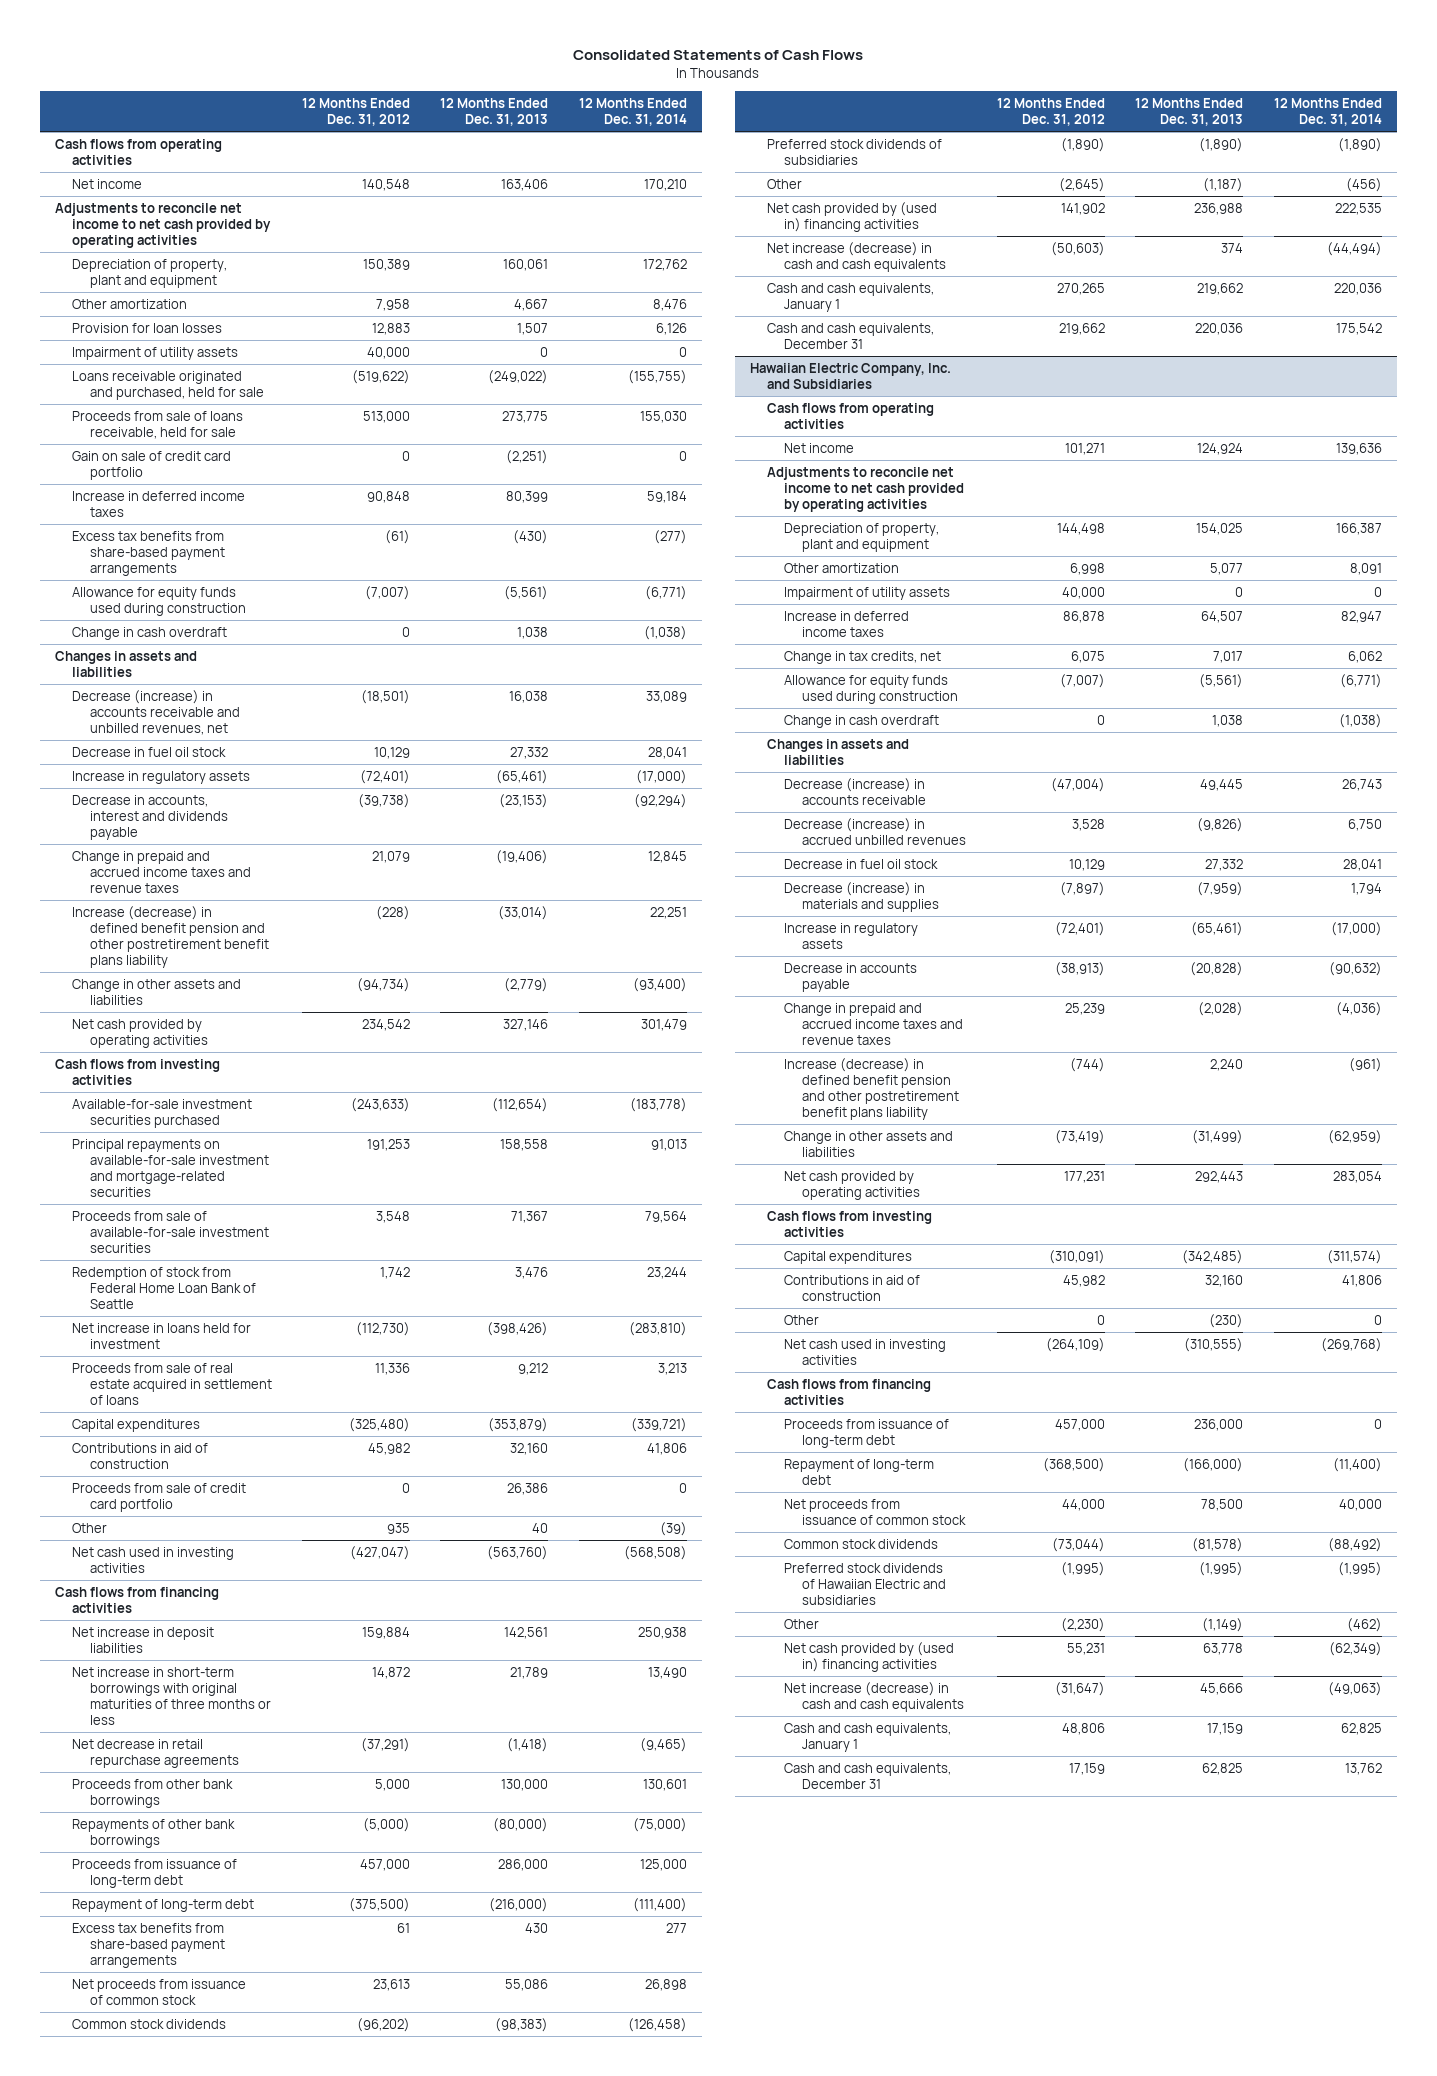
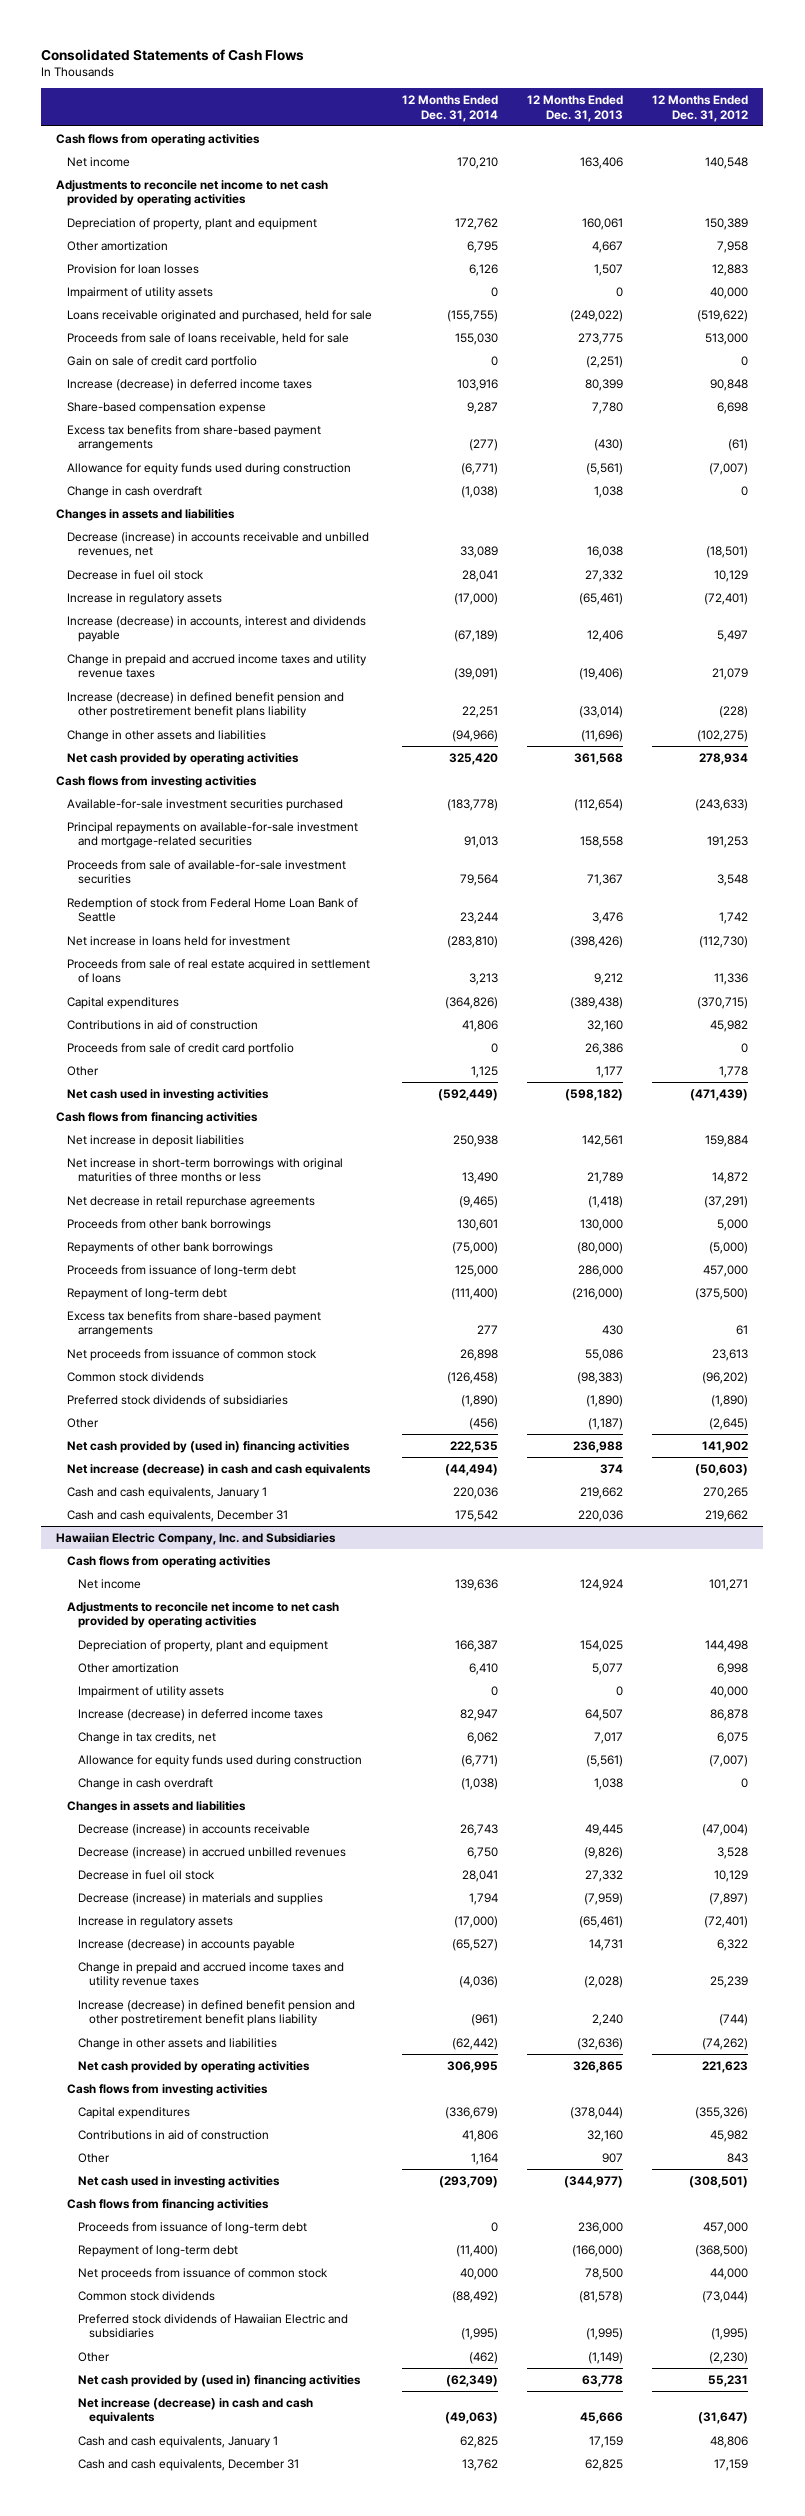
[652,298,687,311] 8,476 -> [466,240,498,253] 6,795
[72,490,246,517] Increase in deferred income taxes -> [67,378,313,391] Increase (decrease) in deferred income taxes
[646,490,687,503] 59,184 -> [456,378,498,391] 103,916
none -> [67,401,267,414] Share-based compensation expense
[72,794,228,840] Decrease in accounts, interest and dividends payable -> [67,615,367,643] Increase (decrease) in accounts, interest and dividends payable
[358,793,411,808] (39,738) -> [717,630,749,643] 5,497
[499,793,549,808] (23,153) -> [586,630,623,643] 12,406
[633,793,687,808] (92,294) -> [453,630,498,643] (67,189)
[72,850,251,893] Change in prepaid and accrued income taxes and revenue taxes -> [67,653,368,679] Change in prepaid and accrued income taxes and utility revenue taxes
[647,850,687,863] 12,845 -> [453,668,498,681] (39,091)
[357,977,411,992] (94,734) -> [697,729,749,742] (102,275)
[504,977,549,992] (2,779) -> [580,729,623,742] (11,696)
[632,977,687,992] (93,400) -> [451,729,498,742] (94,966)
[362,1018,411,1031] 234,542 -> [699,752,749,765] 278,934
[503,1018,549,1031] 327,146 -> [573,752,623,765] 361,568
[640,1018,687,1031] 301,479 -> [448,752,498,765] 325,420
[349,1417,411,1432] (325,480) -> [697,996,749,1009] (370,715)
[488,1417,549,1432] (353,879) -> [569,996,623,1009] (389,438)
[630,1417,687,1432] (339,721) -> [444,996,498,1009] (364,826)
[387,1522,411,1534] 935 -> [719,1065,749,1078] 1,778
[532,1522,549,1533] 40 -> [595,1065,623,1078] 1,177
[659,1521,687,1536] (39) -> [470,1065,498,1078] 1,125
[350,1545,411,1560] (427,047) -> [690,1088,749,1101] (471,439)
[487,1545,549,1560] (563,760) -> [564,1088,623,1101] (598,182)
[623,1545,687,1560] (568,508) -> [437,1088,498,1101] (592,449)
[1349,562,1382,575] 8,091 -> [468,1662,498,1675] 6,410
[784,610,910,637] Increase in deferred income taxes -> [77,1708,323,1721] Increase (decrease) in deferred income taxes
[784,962,918,992] Decrease in accounts payable -> [77,1938,295,1951] Increase (decrease) in accounts payable
[1054,961,1105,976] (38,913) -> [717,1938,749,1951] 6,322
[1190,961,1244,976] (20,828) -> [588,1938,623,1951] 14,731
[1328,961,1382,976] (90,632) -> [451,1938,498,1951] (65,527)
[784,1002,963,1045] Change in prepaid and accrued income taxes and revenue taxes -> [77,1961,344,1989] Change in prepaid and accrued income taxes and utility revenue taxes
[1054,1129,1105,1144] (73,419) -> [702,2037,749,2050] (74,262)
[1192,1129,1244,1144] (31,499) -> [576,2037,623,2050] (32,636)
[1327,1129,1382,1144] (62,959) -> [451,2037,498,2050] (62,442)
[1063,1170,1105,1183] 177,231 -> [702,2060,749,2073] 221,623
[1195,1170,1244,1183] 292,443 -> [572,2060,623,2073] 326,865
[1332,1170,1382,1183] 283,054 -> [446,2060,498,2073] 306,995
[1048,1249,1105,1264] (310,091) -> [695,2106,749,2119] (355,326)
[1182,1249,1244,1264] (342,485) -> [569,2106,623,2119] (378,044)
[1326,1249,1382,1264] (311,574) -> [444,2106,498,2119] (336,679)
[1096,1314,1105,1325] 0 -> [727,2152,749,2163] 843
[1209,1313,1244,1328] (230) -> [601,2152,623,2163] 907
[1373,1314,1382,1325] 0 -> [470,2152,498,2165] 1,164
[1045,1337,1105,1352] (264,109) -> [689,2175,749,2188] (308,501)
[1184,1337,1244,1352] (310,555) -> [563,2175,623,2188] (344,977)
[1320,1337,1382,1352] (269,768) -> [438,2175,498,2188] (293,709)

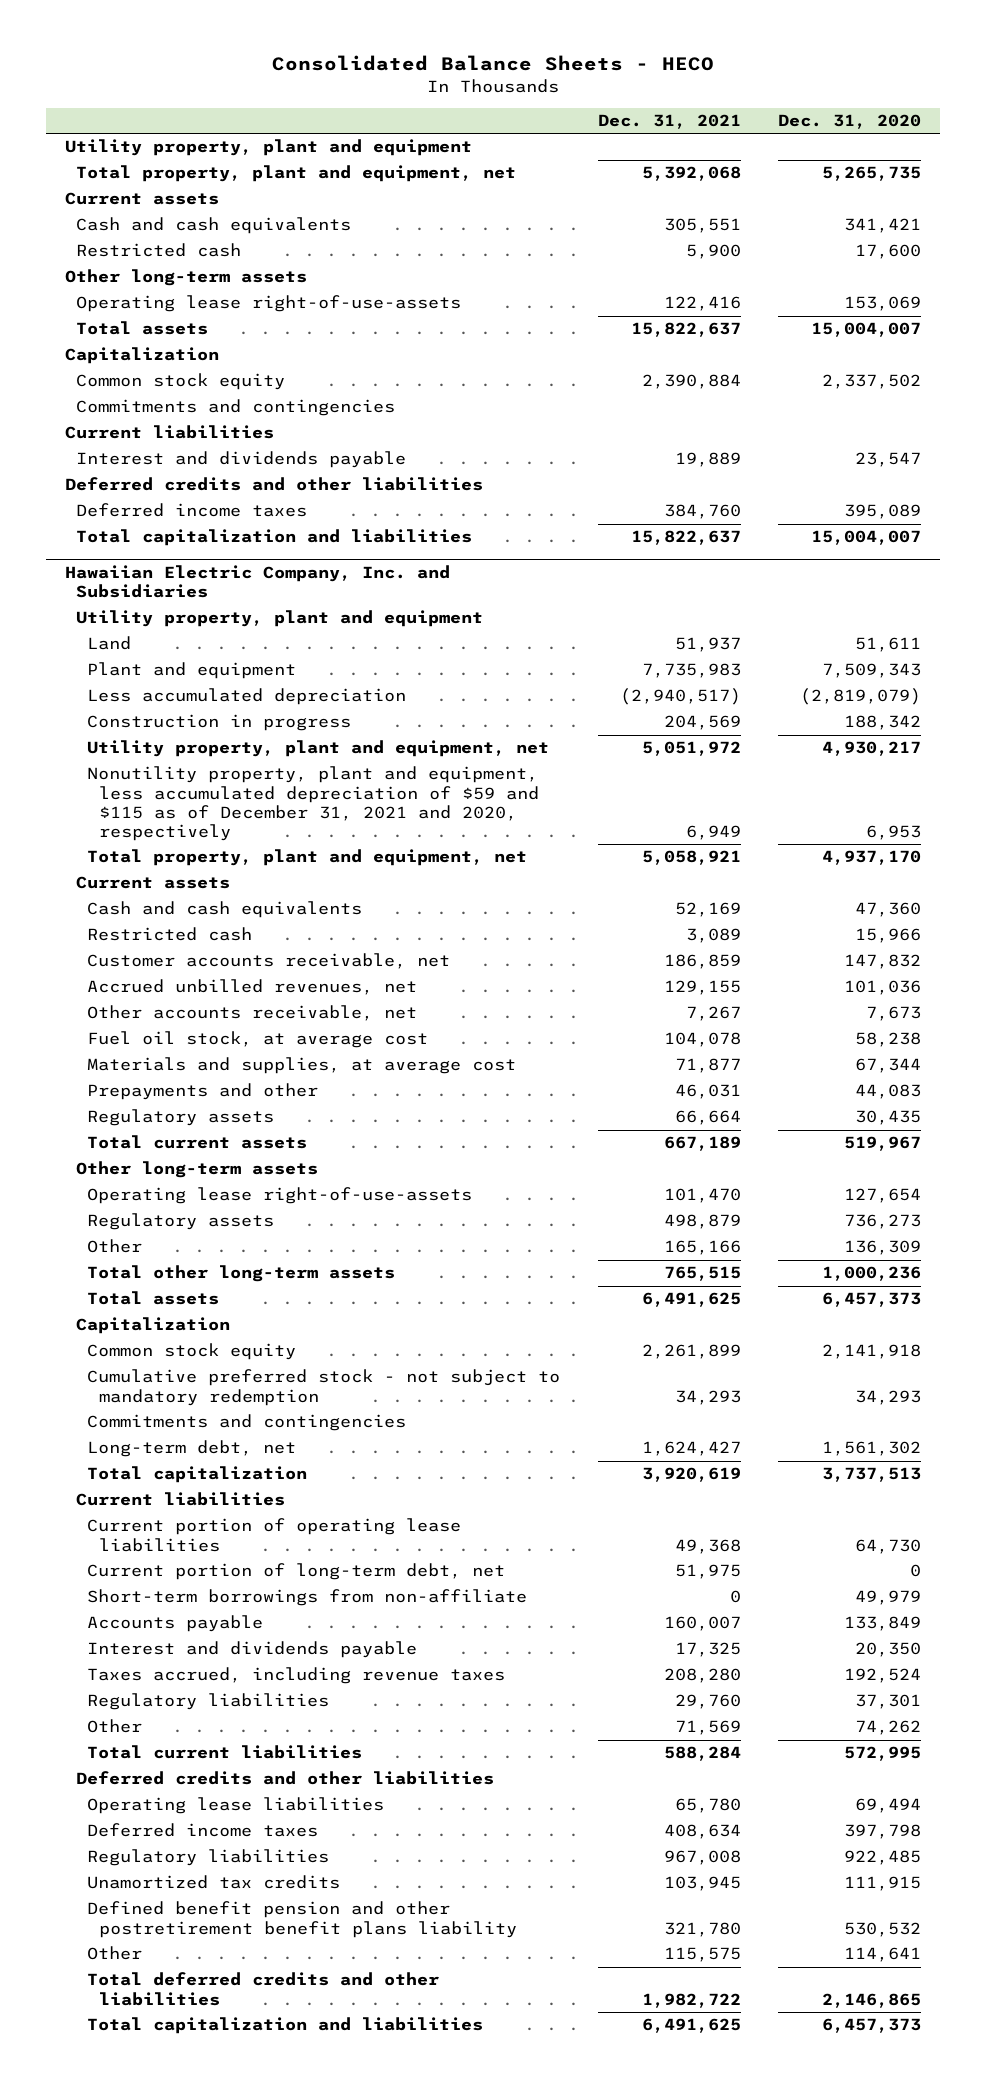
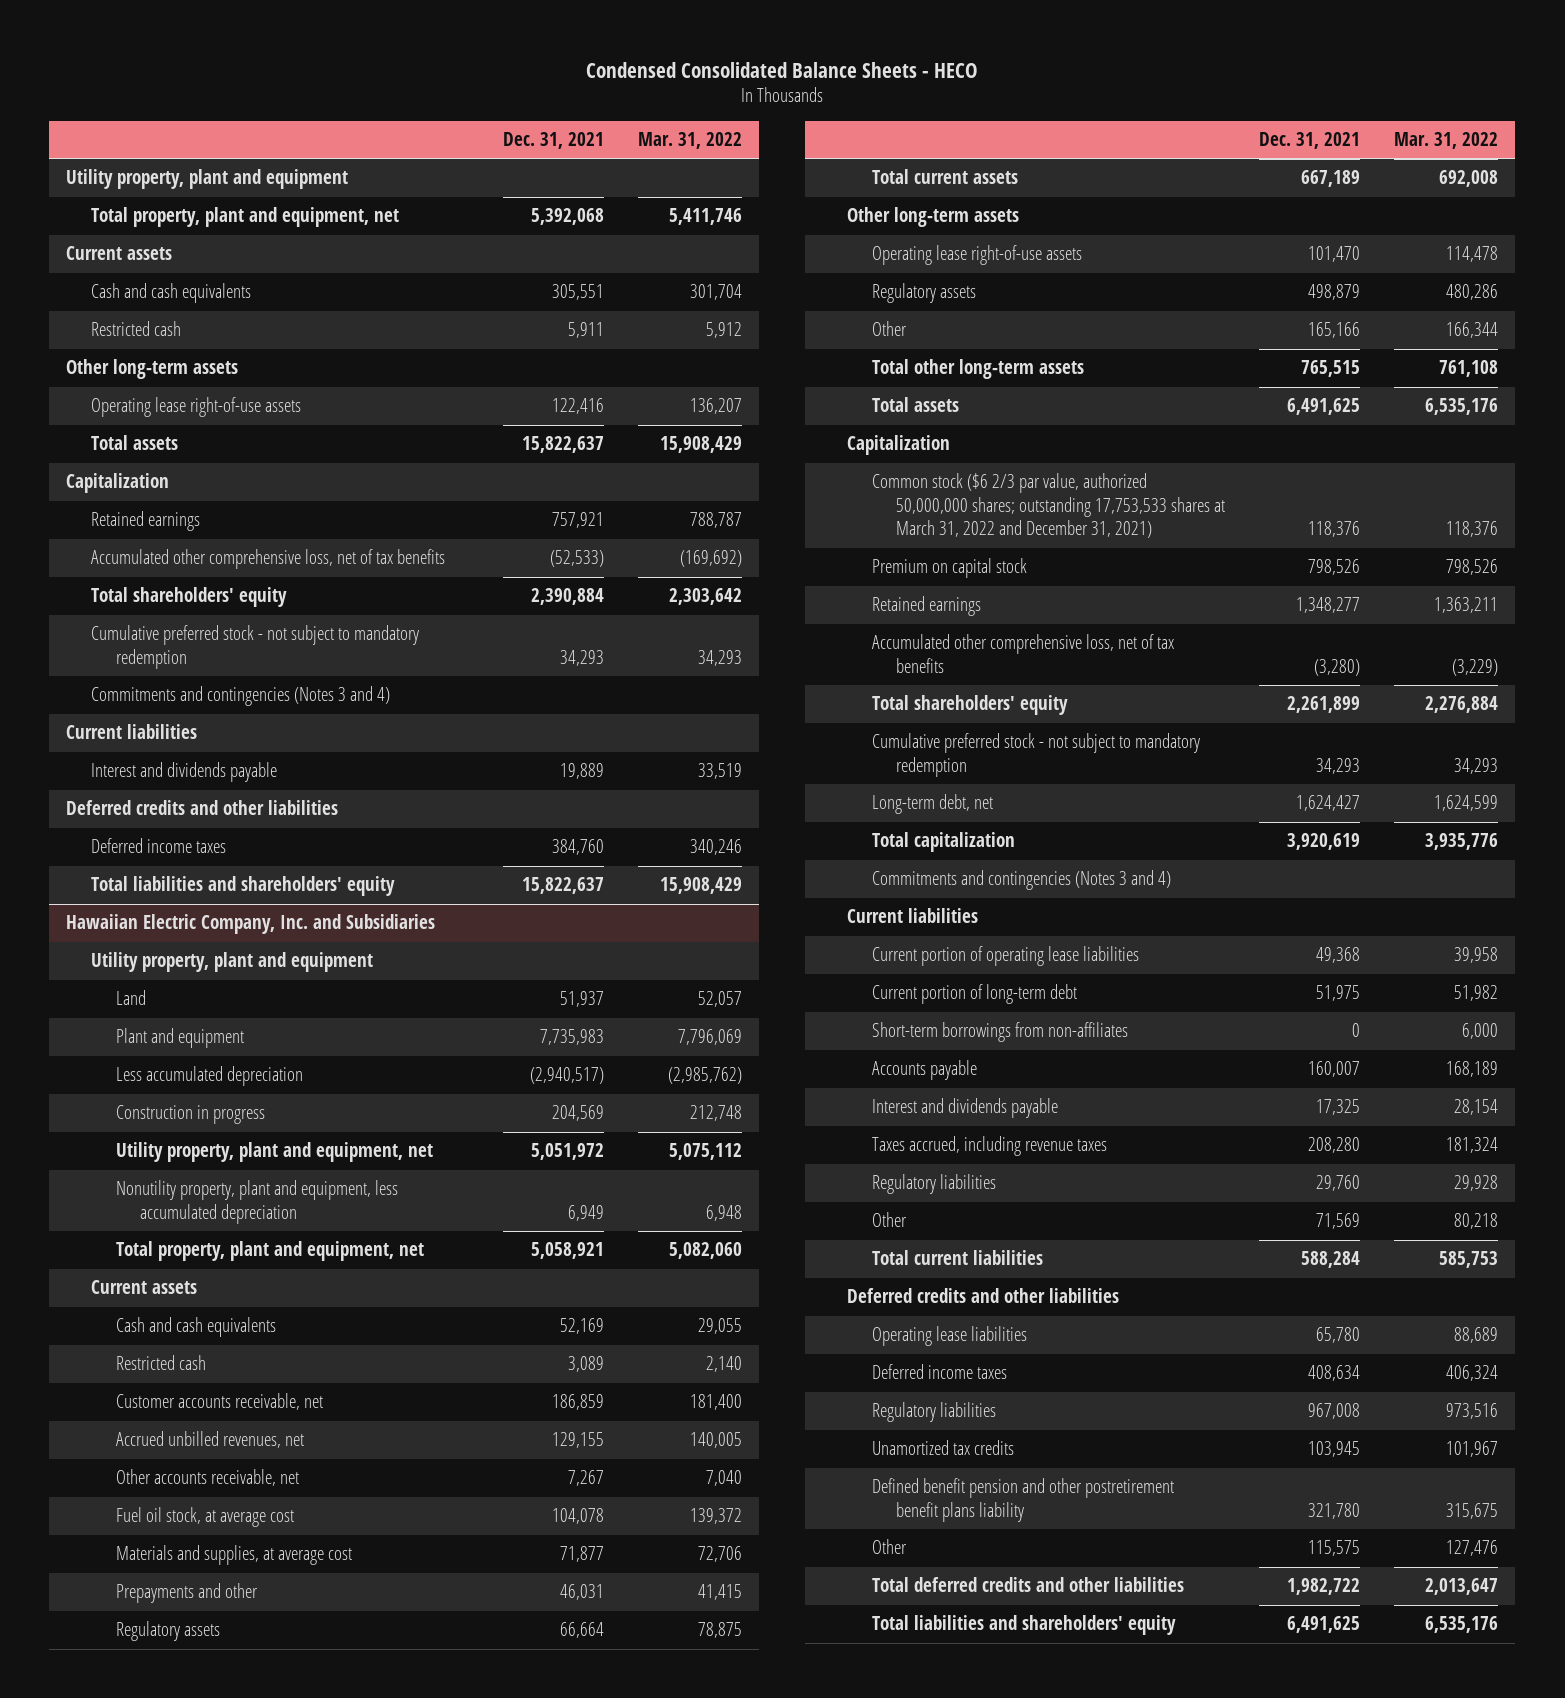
[272,55,715,72] Consolidated Balance Sheets - HECO -> [586,61,979,78] Condensed Consolidated Balance Sheets - HECO
[778,114,922,130] Dec. 31, 2020 -> none
none -> [638,131,743,149] Mar. 31, 2022
[685,244,741,260] 5,900 -> [568,322,605,339] 5,911
[76,295,462,313] Operating lease right-of-use-assets -> [90,397,301,418] Operating lease right-of-use assets
none -> [90,511,200,532] Retained earnings
none -> [90,549,445,570] Accumulated other comprehensive loss, net of tax benefits
[76,373,286,391] Common stock equity -> [90,587,287,608] Total shareholders' equity
none -> [90,625,419,669] Cumulative preferred stock - not subject to mandatory redemption
[76,399,396,417] Commitments and contingencies -> [90,686,390,707] Commitments and contingencies (Notes 3 and 4)
[76,529,473,547] Total capitalization and liabilities -> [90,876,395,897] Total liabilities and shareholders' equity
[87,766,539,841] Nonutility property, plant and equipment, less accumulated depreciation of $59 and $115 as of December 31, 2021 and 2020, respectively -> [115,1180,398,1224] Nonutility property, plant and equipment, less accumulated depreciation
[87,1187,473,1205] Operating lease right-of-use-assets -> [871,245,1082,266] Operating lease right-of-use assets
none -> [871,473,1226,539] Common stock ($6 2/3 par value, authorized 50,000,000 shares; outstanding 17,753,533 shares at March 31, 2022 and December 31, 2021)
none -> [871,558,1027,579] Premium on capital stock
none -> [871,596,981,617] Retained earnings
none -> [871,634,1174,673] Accumulated other comprehensive loss, net of tax benefits
[87,1343,297,1361] Common stock equity -> [871,695,1068,716] Total shareholders' equity
[87,1414,407,1432] Commitments and contingencies -> none
none -> [871,870,1171,891] Commitments and contingencies (Notes 3 and 4)
[87,1563,506,1581] Current portion of long-term debt, net -> [871,984,1077,1005] Current portion of long-term debt
[87,1589,528,1607] Short-term borrowings from non-affiliate -> [871,1022,1128,1043] Short-term borrowings from non-affiliates
[87,2017,484,2035] Total capitalization and liabilities -> [871,1615,1176,1636] Total liabilities and shareholders' equity

